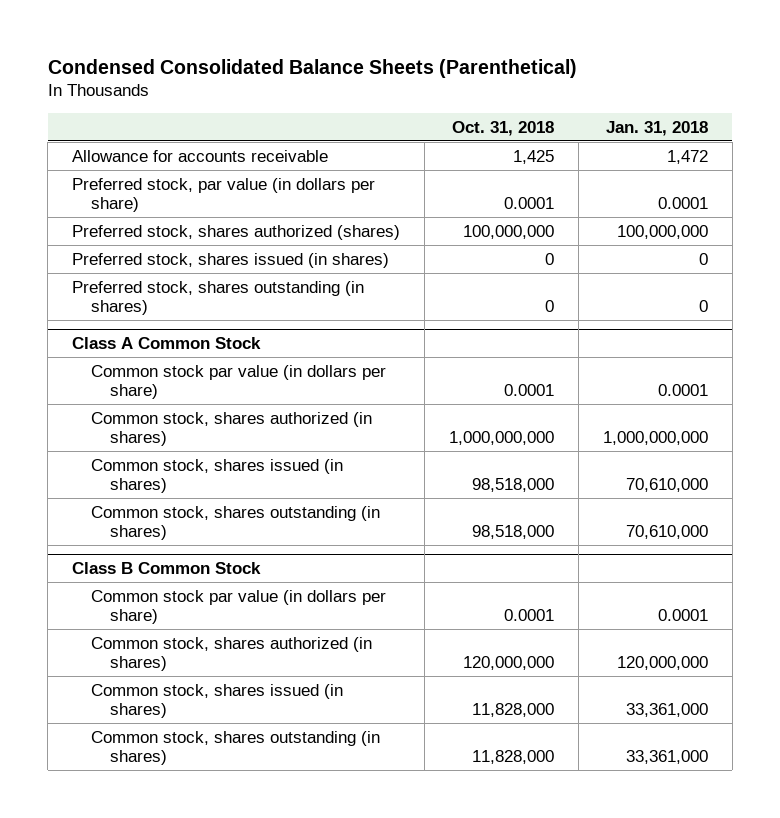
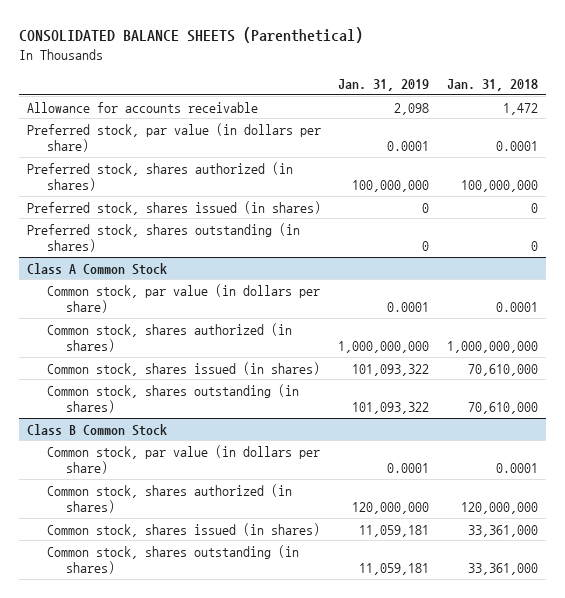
[47,58,577,78] Condensed Consolidated Balance Sheets (Parenthetical) -> [18,27,363,44] CONSOLIDATED BALANCE SHEETS (Parenthetical)
[452,120,555,136] Oct. 31, 2018 -> none
none -> [338,78,430,91] Jan. 31, 2019
[72,224,401,240] Preferred stock, shares authorized (shares) -> [27,161,294,191] Preferred stock, shares authorized (in shares)
[91,364,387,400] Common stock par value (in dollars per share) -> [46,283,320,313] Common stock, par value (in dollars per share)
[91,589,387,625] Common stock par value (in dollars per share) -> [46,444,320,474] Common stock, par value (in dollars per share)

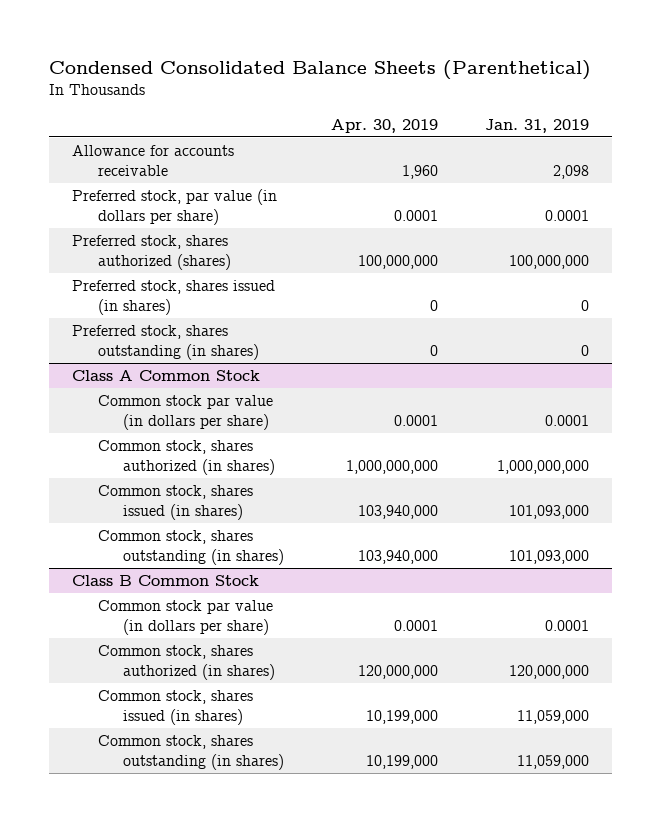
[18,27,363,44] CONSOLIDATED BALANCE SHEETS (Parenthetical) -> [48,59,591,80] Condensed Consolidated Balance Sheets (Parenthetical)
[446,78,538,91] Jan. 31, 2018 -> none
none -> [330,118,438,133] Apr. 30, 2019
[27,161,294,191] Preferred stock, shares authorized (in shares) -> [72,235,231,270] Preferred stock, shares authorized (shares)
[46,283,320,313] Common stock, par value (in dollars per share) -> [97,395,273,430] Common stock par value (in dollars per share)
[352,363,430,376] 101,093,322 -> [508,504,589,519] 101,093,000
[352,401,430,414] 101,093,322 -> [508,549,589,564] 101,093,000
[46,444,320,474] Common stock, par value (in dollars per share) -> [97,600,273,635] Common stock par value (in dollars per share)
[359,524,430,537] 11,059,181 -> [516,709,589,724] 11,059,000
[359,562,430,575] 11,059,181 -> [516,754,589,769] 11,059,000

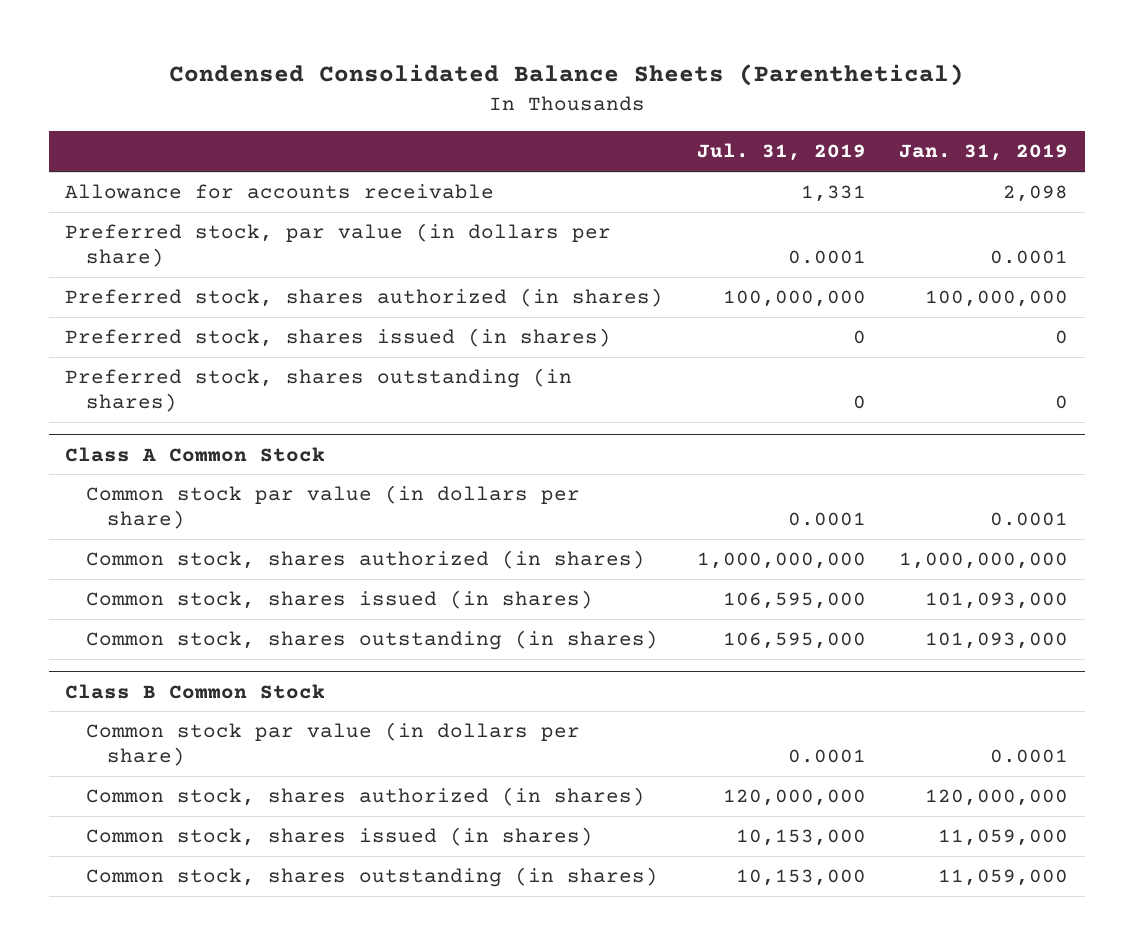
[330,118,438,133] Apr. 30, 2019 -> none
none -> [696,143,866,162] Jul. 31, 2019
[72,235,231,270] Preferred stock, shares authorized (shares) -> [65,288,664,308] Preferred stock, shares authorized (in shares)

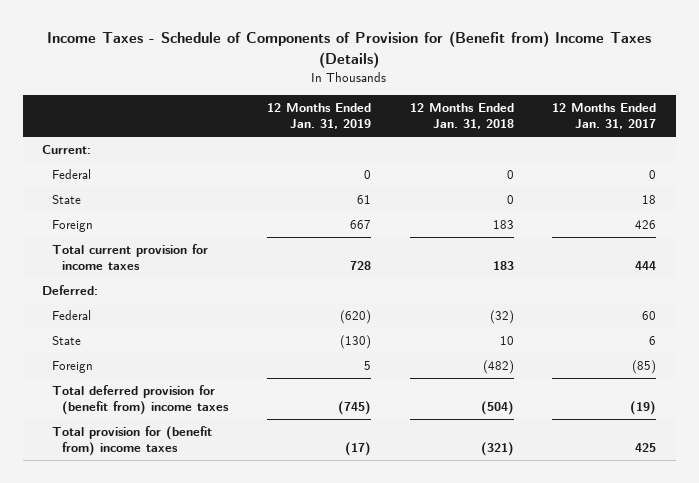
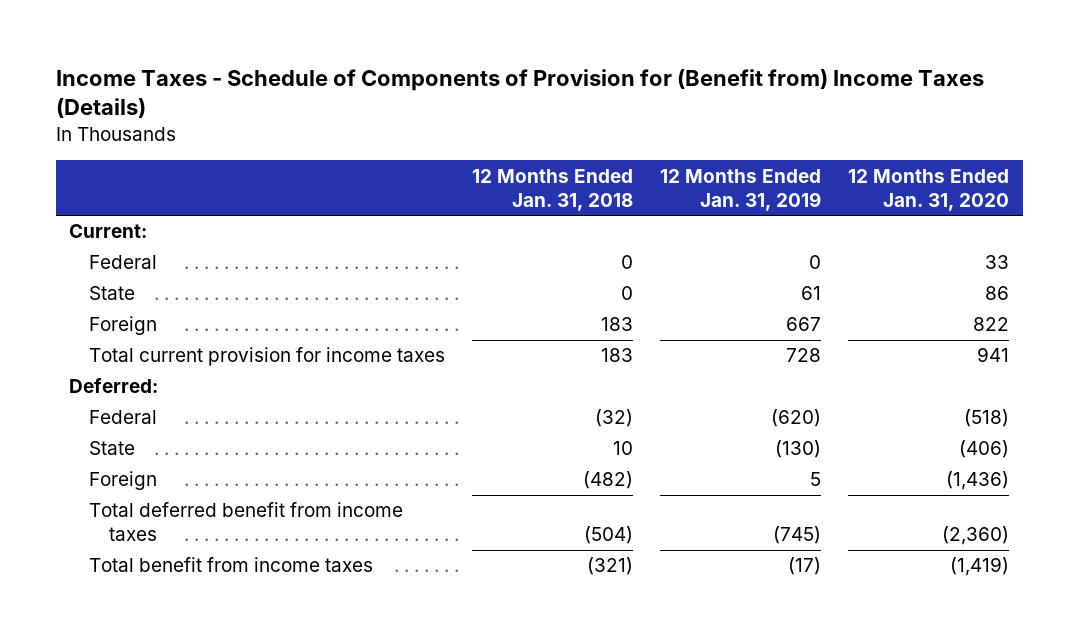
[552,103,657,130] 12 Months Ended Jan. 31, 2017 -> none
none -> [848,168,1010,211] 12 Months Ended Jan. 31, 2020
[52,385,230,416] Total deferred provision for (benefit from) income taxes -> [89,502,404,542] Total deferred benefit from income taxes
[52,426,213,457] Total provision for (benefit from) income taxes -> [89,557,374,573] Total benefit from income taxes

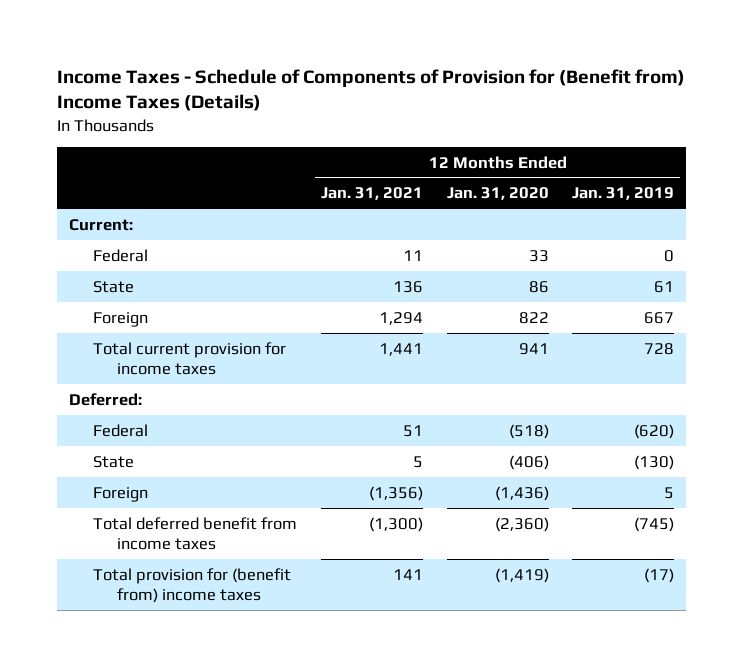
[472,168,634,211] 12 Months Ended Jan. 31, 2018 -> none
none -> [320,187,423,201] Jan. 31, 2021
[89,557,374,573] Total benefit from income taxes -> [93,567,292,603] Total provision for (benefit from) income taxes

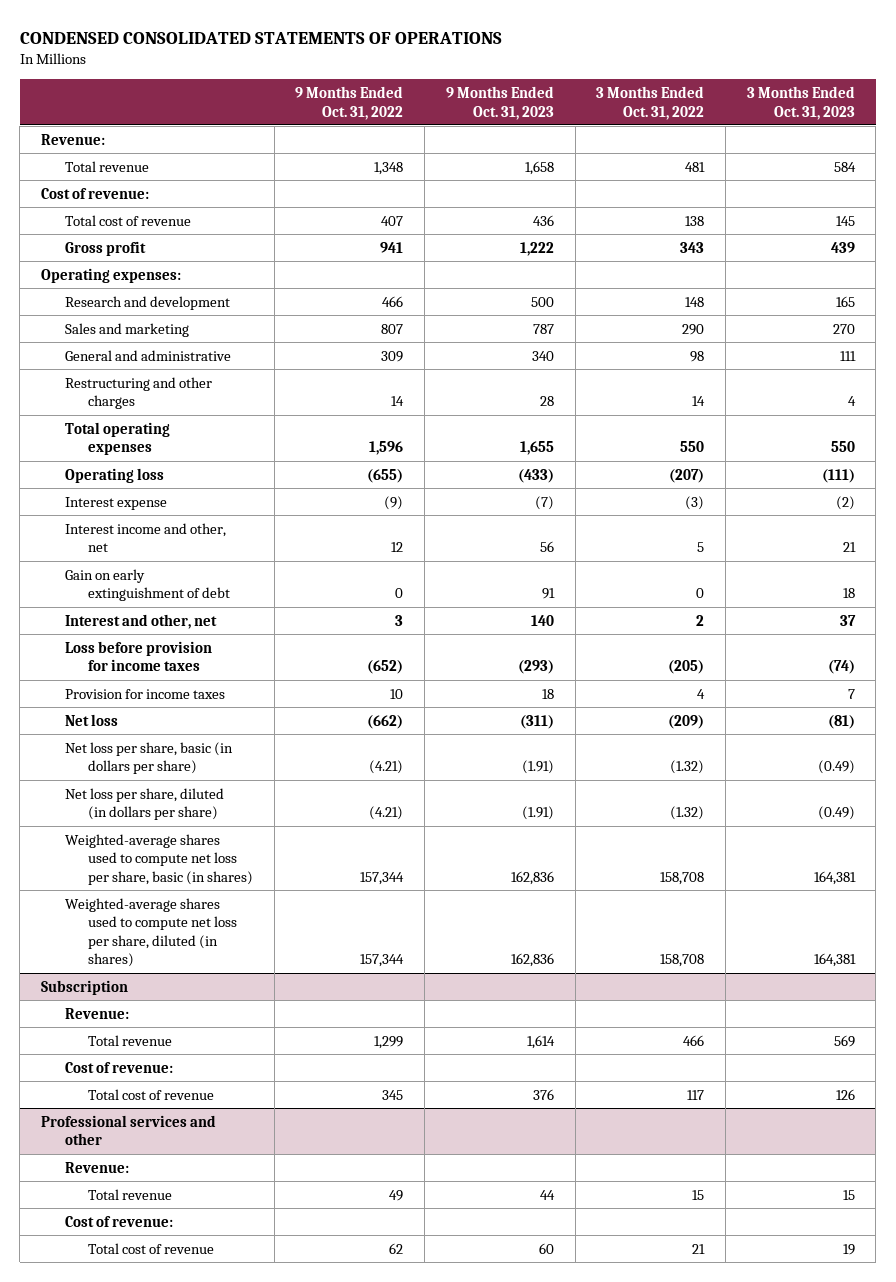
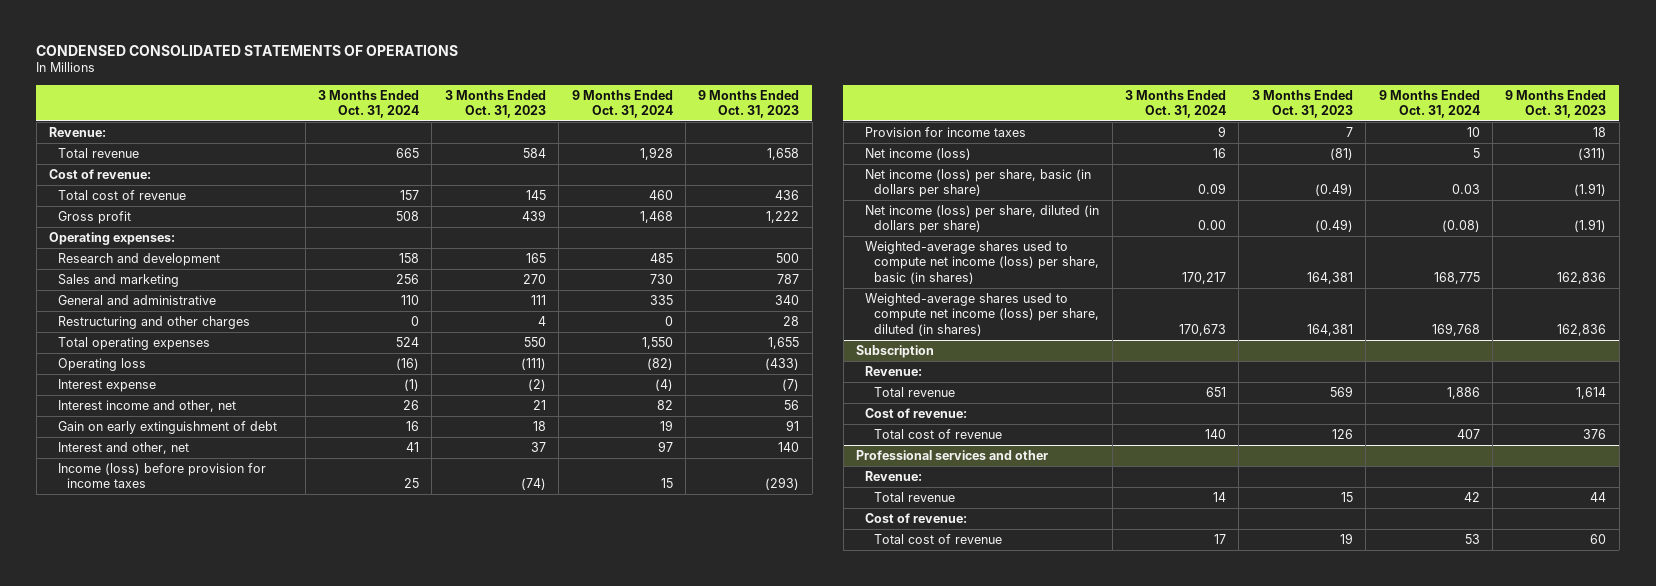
[295,86,404,120] 9 Months Ended Oct. 31, 2022 -> none
[596,86,705,120] 3 Months Ended Oct. 31, 2022 -> none
none -> [318,89,420,118] 3 Months Ended Oct. 31, 2024
none -> [571,89,673,118] 9 Months Ended Oct. 31, 2024
[64,640,212,672] Loss before provision for income taxes -> [58,463,267,489] Income (loss) before provision for income taxes
[64,713,118,726] Net loss -> [865,148,972,161] Net income (loss)
[64,741,233,775] Net loss per share, basic (in dollars per share) -> [865,169,1092,198] Net income (loss) per share, basic (in dollars per share)
[64,787,224,821] Net loss per share, diluted (in dollars per share) -> [865,205,1100,234] Net income (loss) per share, diluted (in dollars per share)
[64,833,253,885] Weighted-average shares used to compute net loss per share, basic (in shares) -> [865,241,1100,284] Weighted-average shares used to compute net income (loss) per share, basic (in shares)
[64,897,237,968] Weighted-average shares used to compute net loss per share, diluted (in shares) -> [865,293,1100,336] Weighted-average shares used to compute net income (loss) per share, diluted (in shares)

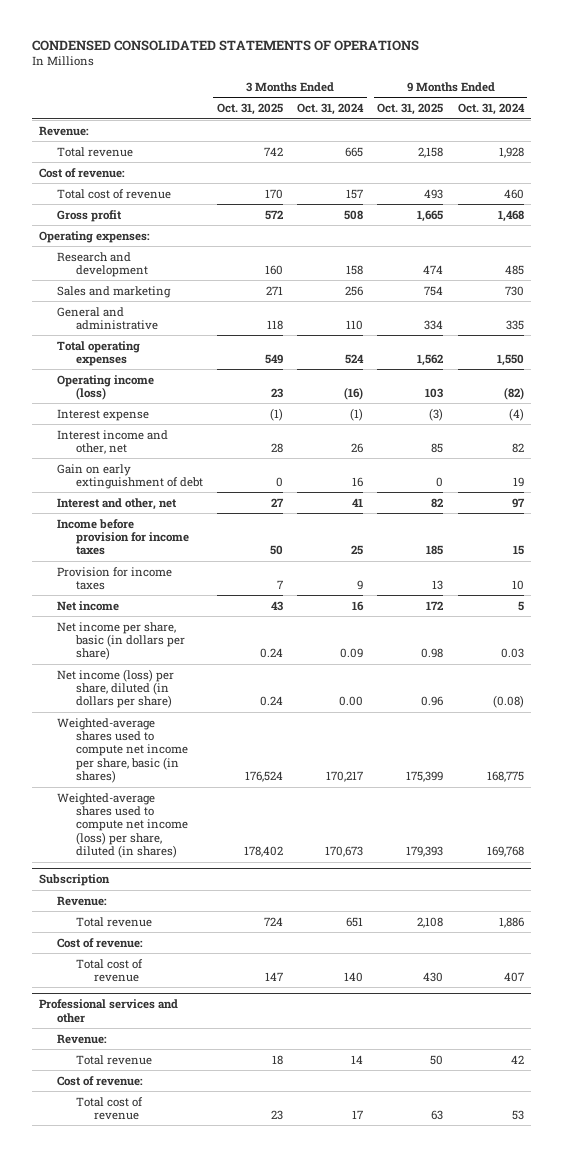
[444,89,546,118] 3 Months Ended Oct. 31, 2023 -> none
[698,89,800,118] 9 Months Ended Oct. 31, 2023 -> none
none -> [216,103,283,116] Oct. 31, 2025
none -> [377,103,444,116] Oct. 31, 2025
[58,316,251,330] Restructuring and other charges -> none
[58,358,147,372] Operating loss -> [57,374,155,400] Operating income (loss)
[58,463,267,489] Income (loss) before provision for income taxes -> [57,518,189,556] Income before provision for income taxes
[865,148,972,161] Net income (loss) -> [57,600,120,611] Net income
[865,169,1092,198] Net income (loss) per share, basic (in dollars per share) -> [57,621,185,661] Net income per share, basic (in dollars per share)
[865,241,1100,284] Weighted-average shares used to compute net income (loss) per share, basic (in shares) -> [57,717,188,784] Weighted-average shares used to compute net income per share, basic (in shares)

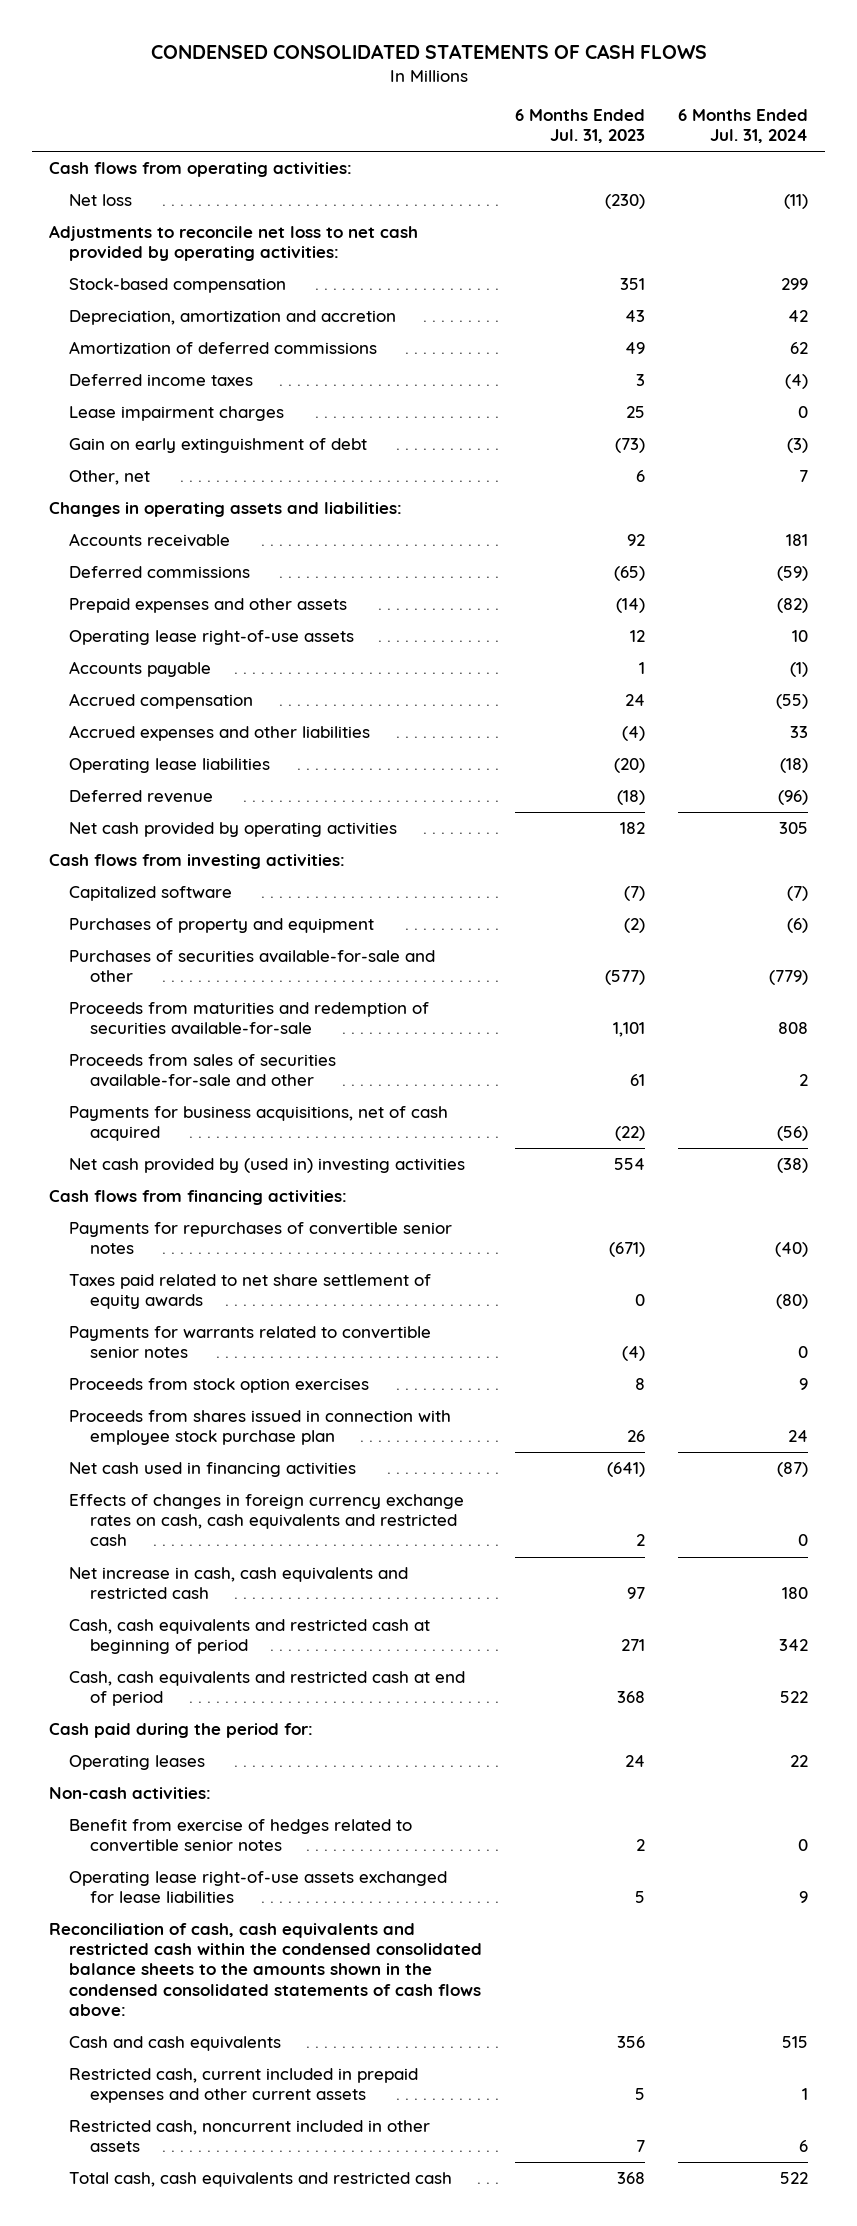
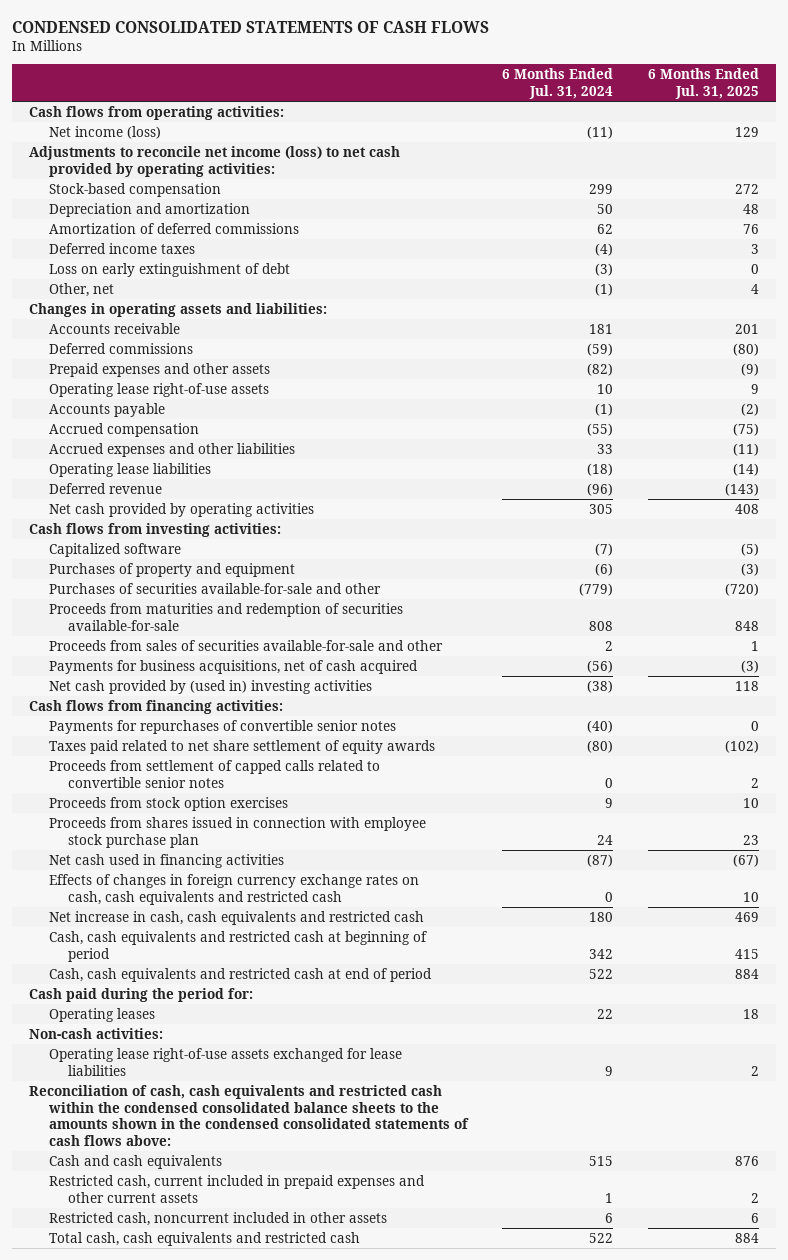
[515,109,646,144] 6 Months Ended Jul. 31, 2023 -> none
none -> [647,68,759,100] 6 Months Ended Jul. 31, 2025
[69,194,133,207] Net loss -> [48,125,161,139] Net income (loss)
[48,225,418,262] Adjustments to reconcile net loss to net cash provided by operating activities: -> [29,145,401,177] Adjustments to reconcile net income (loss) to net cash provided by operating activities:
[69,310,397,326] Depreciation, amortization and accretion -> [48,202,250,217] Depreciation and amortization
[788,310,809,323] 42 -> [597,203,614,214] 50
[69,406,285,422] Lease impairment charges -> none
[69,438,368,454] Gain on early extinguishment of debt -> [48,262,290,277] Loss on early extinguishment of debt
[799,470,809,483] 7 -> [595,282,614,296] (1)
[69,1326,432,1359] Payments for warrants related to convertible senior notes -> none
none -> [48,759,380,788] Proceeds from settlement of capped calls related to convertible senior notes
[69,1819,413,1853] Benefit from exercise of hedges related to convertible senior notes -> none

